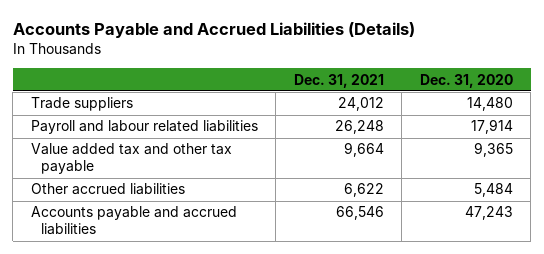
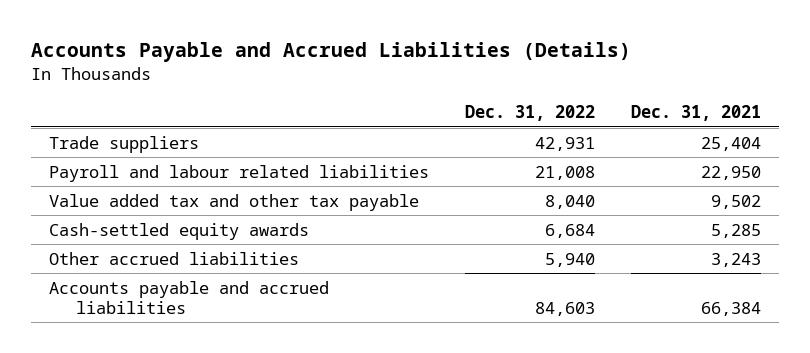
[419,73,513,88] Dec. 31, 2020 -> none
none -> [465,105,596,122] Dec. 31, 2022
[337,97,384,112] 24,012 -> [701,136,762,151] 25,404
[334,120,384,135] 26,248 -> [701,165,762,180] 22,950
[343,142,384,158] 9,664 -> [711,194,762,209] 9,502
none -> [48,222,309,240] Cash-settled equity awards
[343,183,384,198] 6,622 -> [711,252,762,267] 3,243
[335,206,384,221] 66,546 -> [701,301,762,316] 66,384

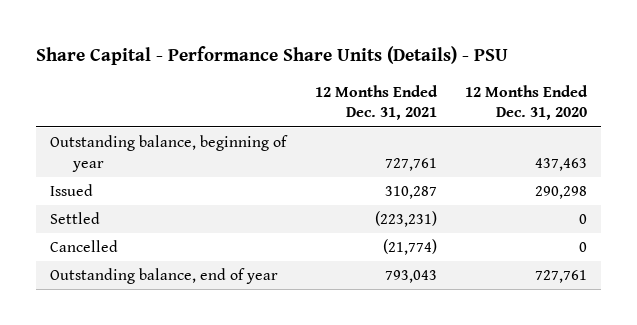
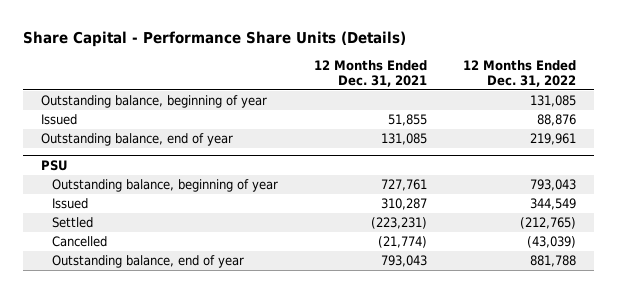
[35,46,508,66] Share Capital - Performance Share Units (Details) - PSU -> [23,31,407,48] Share Capital - Performance Share Units (Details)
[464,84,588,121] 12 Months Ended Dec. 31, 2020 -> none
none -> [463,59,577,87] 12 Months Ended Dec. 31, 2022
none -> [41,95,268,109] Outstanding balance, beginning of year
none -> [41,114,78,126] Issued
none -> [41,133,234,147] Outstanding balance, end of year
none -> [41,159,69,171] PSU

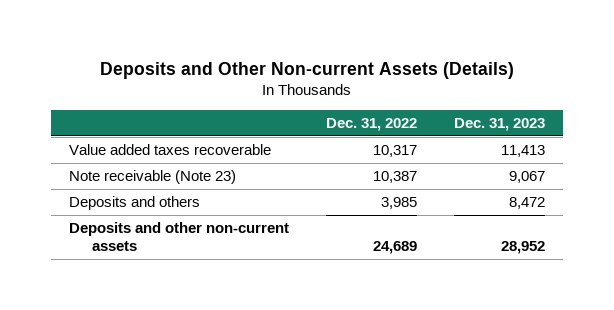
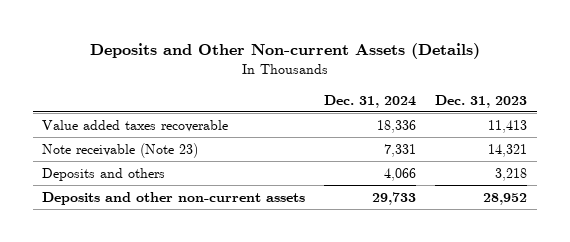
[326,117,418,131] Dec. 31, 2022 -> none
none -> [324,94,417,108] Dec. 31, 2024
[508,171,545,184] 9,067 -> [488,143,528,157] 14,321
[508,197,545,210] 8,472 -> [495,167,528,181] 3,218

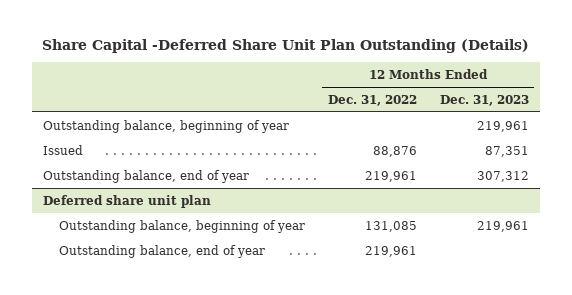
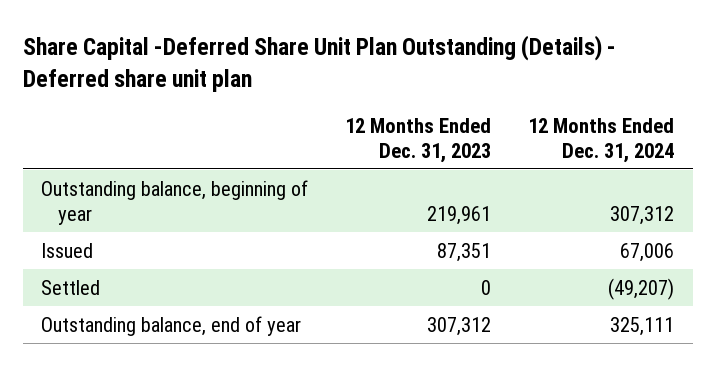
[41,39,529,54] Share Capital -Deferred Share Unit Plan Outstanding (Details) -> [22,34,616,92] Share Capital -Deferred Share Unit Plan Outstanding (Details) - Deferred share unit plan
[328,94,418,106] Dec. 31, 2022 -> none
none -> [528,118,675,163] 12 Months Ended Dec. 31, 2024
none -> [41,279,101,295] Settled
[42,194,211,208] Deferred share unit plan -> none
[59,219,306,233] Outstanding balance, beginning of year -> none
[59,244,266,258] Outstanding balance, end of year -> none

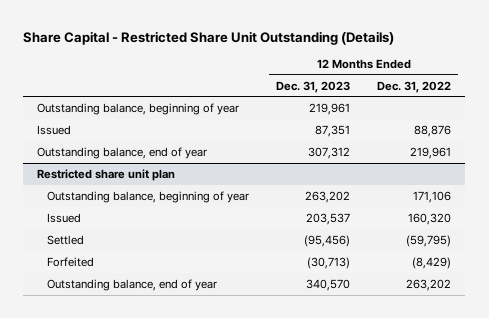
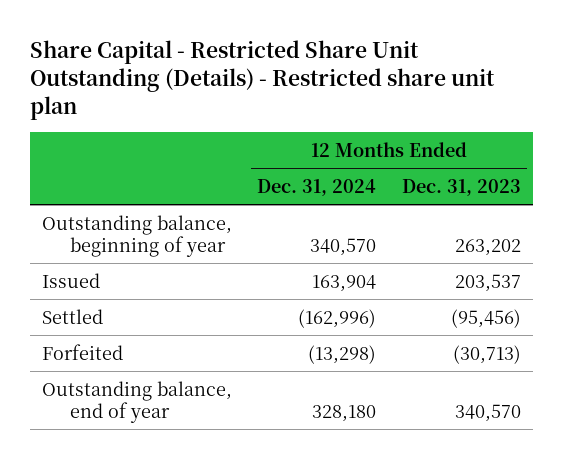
[23,30,395,45] Share Capital - Restricted Share Unit Outstanding (Details) -> [29,39,495,121] Share Capital - Restricted Share Unit Outstanding (Details) - Restricted share unit plan
[377,80,452,93] Dec. 31, 2022 -> none
none -> [257,178,377,196] Dec. 31, 2024
[37,102,240,115] Outstanding balance, beginning of year -> none
[37,124,72,135] Issued -> none
[37,146,208,159] Outstanding balance, end of year -> none
[37,168,176,181] Restricted share unit plan -> none

